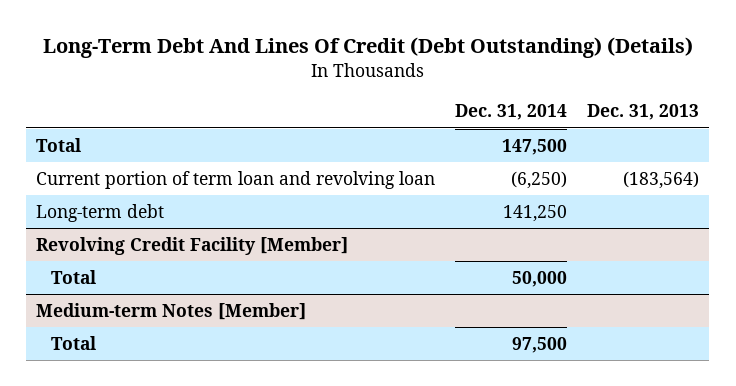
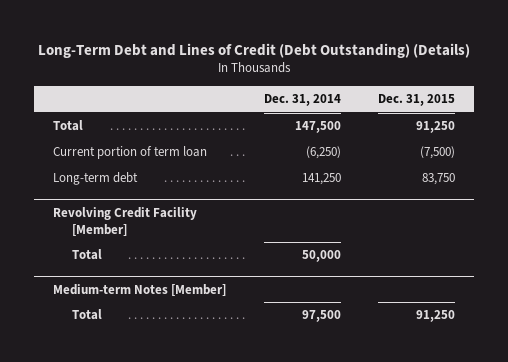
[42,37,693,59] Long-Term Debt And Lines Of Credit (Debt Outstanding) (Details) -> [38,42,471,58] Long-Term Debt and Lines of Credit (Debt Outstanding) (Details)
[587,104,700,121] Dec. 31, 2013 -> none
none -> [378,93,456,106] Dec. 31, 2015
[36,170,436,189] Current portion of term loan and revolving loan -> [52,146,207,160] Current portion of term loan

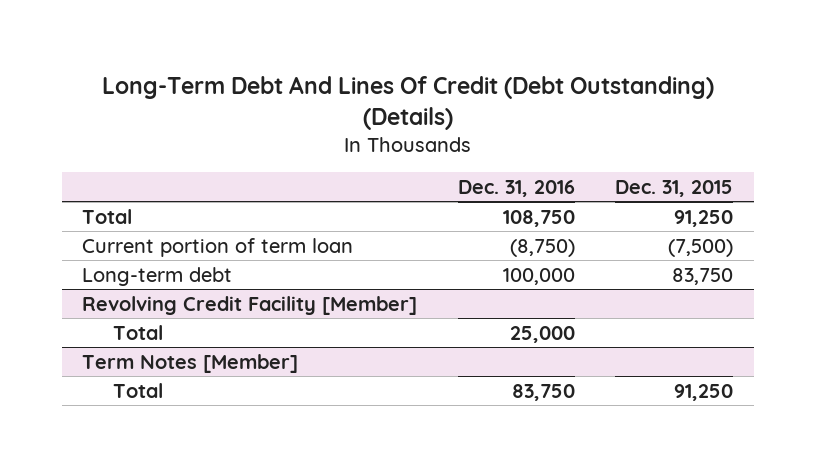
[38,42,471,58] Long-Term Debt and Lines of Credit (Debt Outstanding) (Details) -> [101,75,714,130] Long-Term Debt And Lines Of Credit (Debt Outstanding) (Details)
[263,93,341,106] Dec. 31, 2014 -> none
none -> [457,179,575,197] Dec. 31, 2016
[52,283,226,296] Medium-term Notes [Member] -> [82,353,299,373] Term Notes [Member]

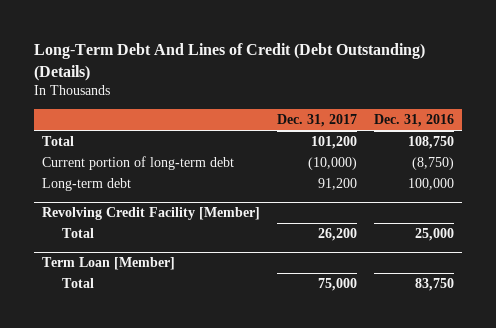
[101,75,714,130] Long-Term Debt And Lines Of Credit (Debt Outstanding) (Details) -> [33,43,425,81] Long-Term Debt And Lines of Credit (Debt Outstanding) (Details)
[615,179,734,197] Dec. 31, 2015 -> none
none -> [276,114,357,128] Dec. 31, 2017
[82,237,354,257] Current portion of term loan -> [42,156,235,171] Current portion of long-term debt
[82,353,299,373] Term Notes [Member] -> [42,257,176,271] Term Loan [Member]

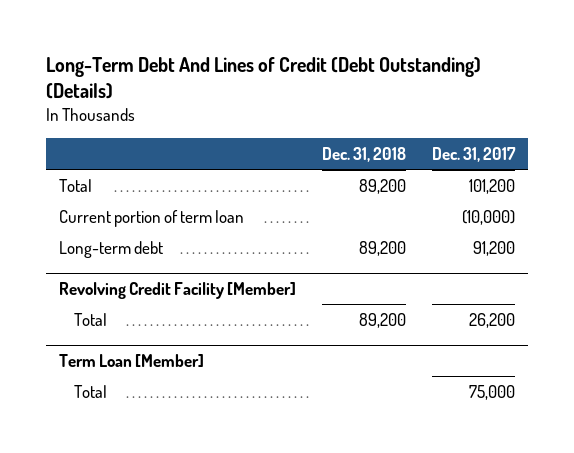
[373,114,454,128] Dec. 31, 2016 -> none
none -> [321,146,406,162] Dec. 31, 2018
[42,156,235,171] Current portion of long-term debt -> [58,209,244,227] Current portion of term loan

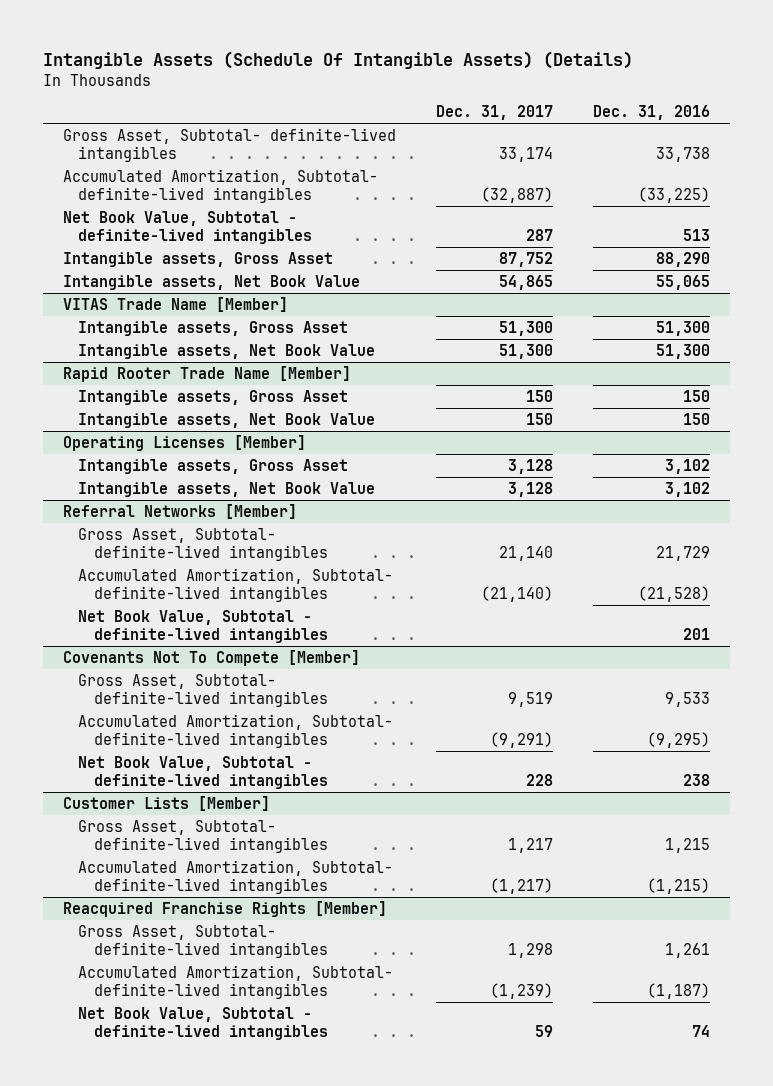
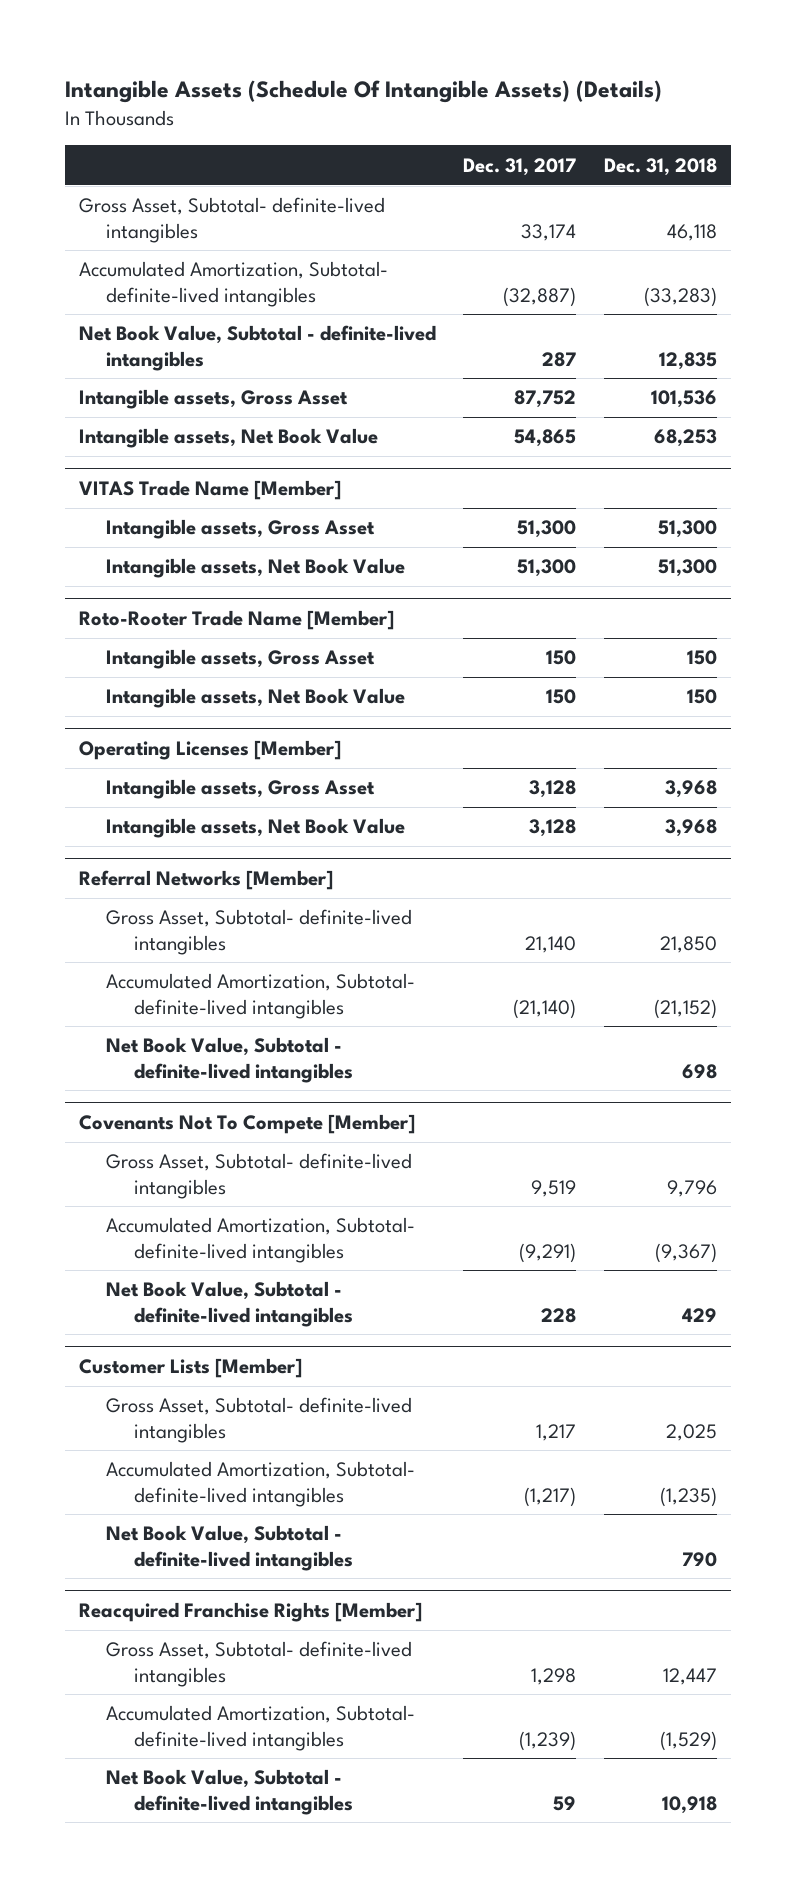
[593,105,711,121] Dec. 31, 2016 -> none
none -> [603,157,717,176] Dec. 31, 2018
[62,365,351,382] Rapid Rooter Trade Name [Member] -> [78,610,394,631] Roto-Rooter Trade Name [Member]
none -> [106,1525,353,1571] Net Book Value, Subtotal - definite-lived intangibles

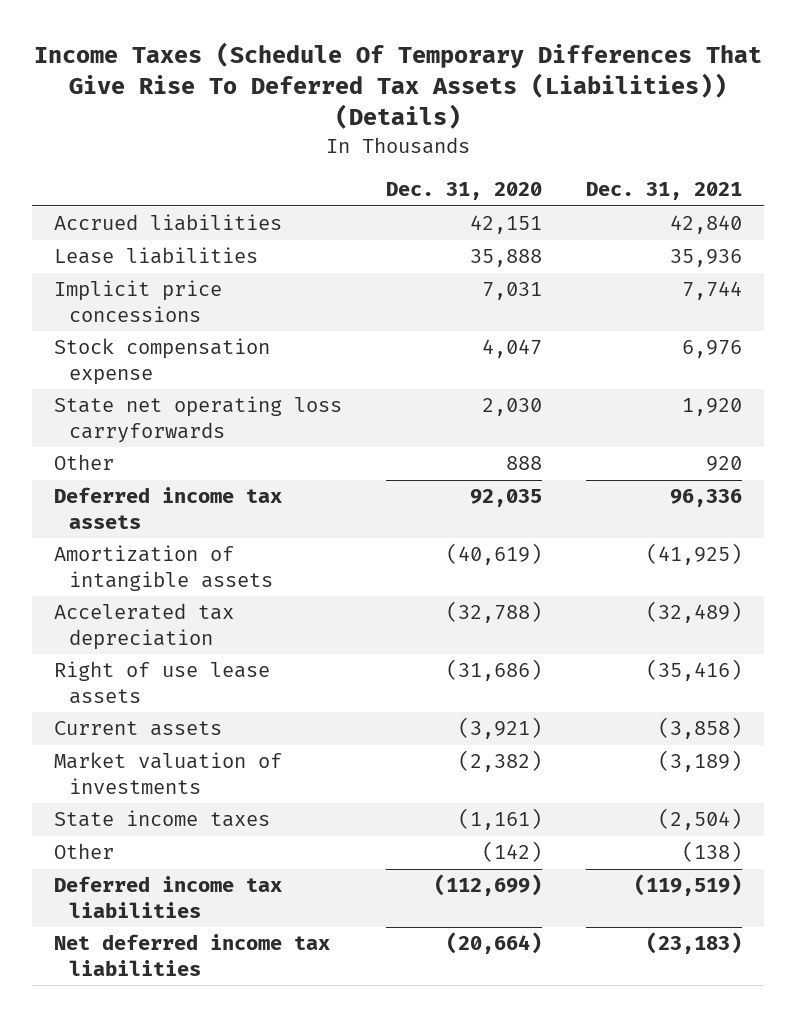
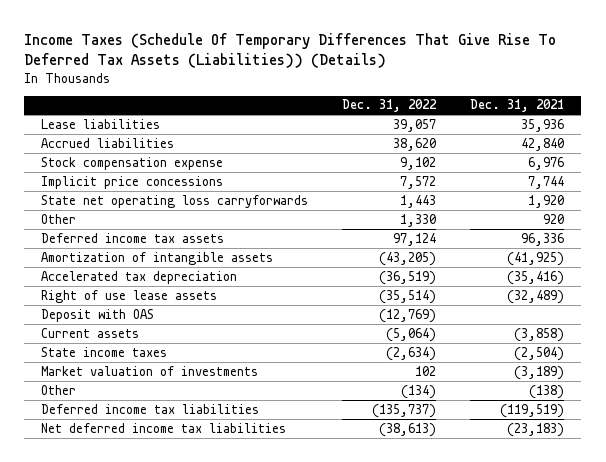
[385,182,542,201] Dec. 31, 2020 -> none
none -> [342,99,438,113] Dec. 31, 2022
[53,214,282,232] Accrued liabilities -> [41,137,175,148] Accrued liabilities
[53,280,222,322] Implicit price concessions -> [41,175,224,189] Implicit price concessions
[646,601,743,624] (32,489) -> [507,270,565,285] (35,416)
[646,659,743,682] (35,416) -> [507,289,565,304] (32,489)
none -> [41,308,155,322] Deposit with OAS
[53,752,282,794] Market valuation of investments -> [41,365,259,376] Market valuation of investments

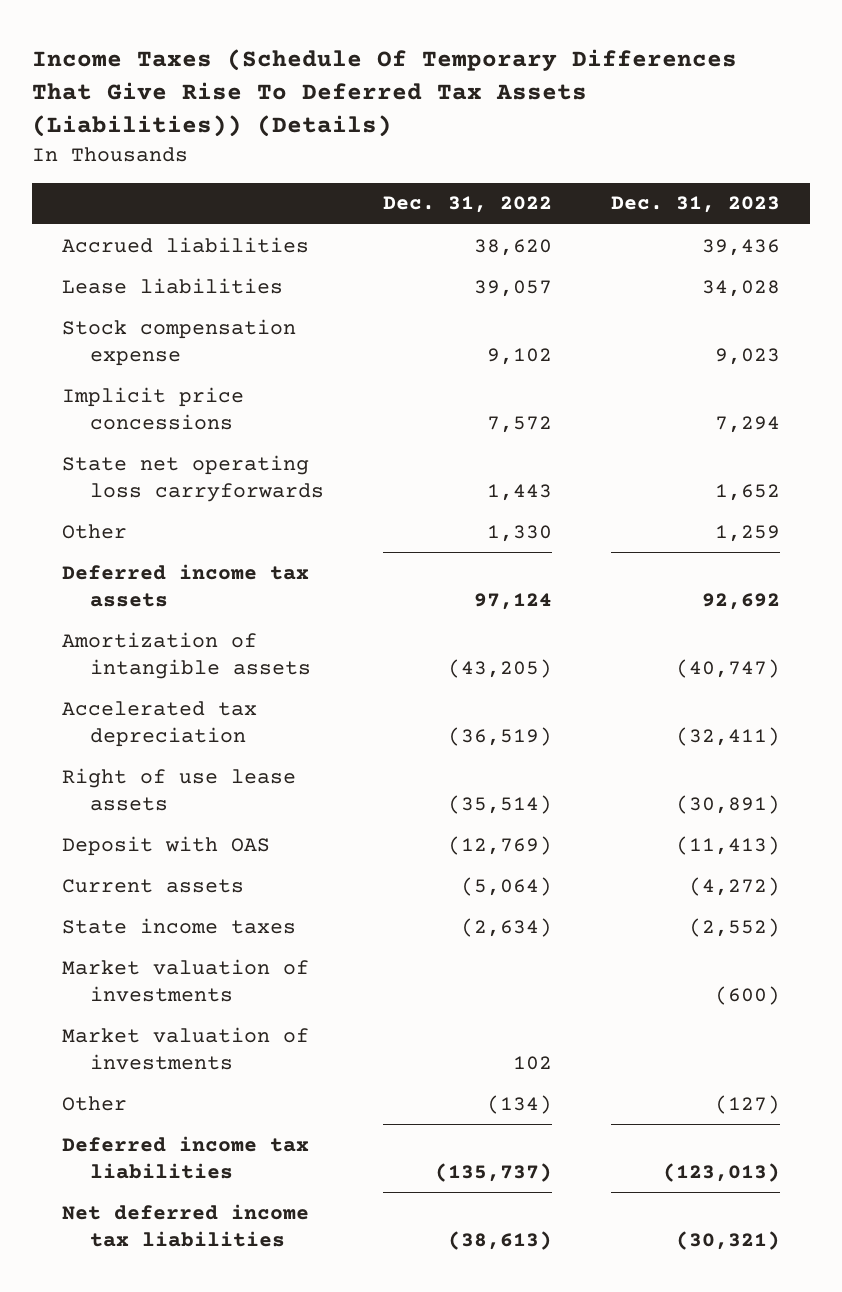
[470,99,565,113] Dec. 31, 2021 -> none
none -> [611,196,781,214] Dec. 31, 2023
[41,118,161,129] Lease liabilities -> [61,277,283,294] Lease liabilities
none -> [61,958,309,1002] Market valuation of investments

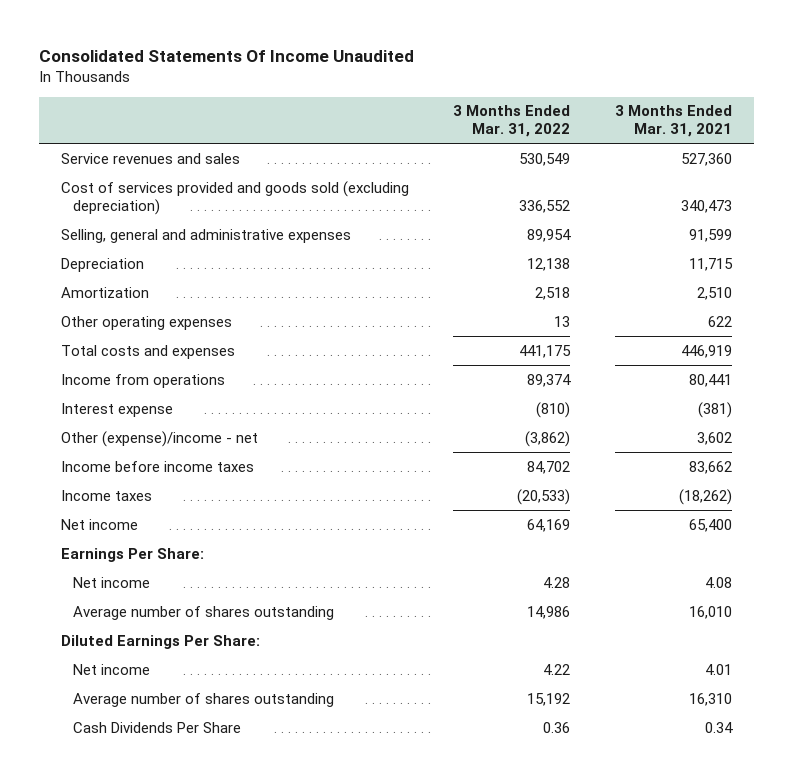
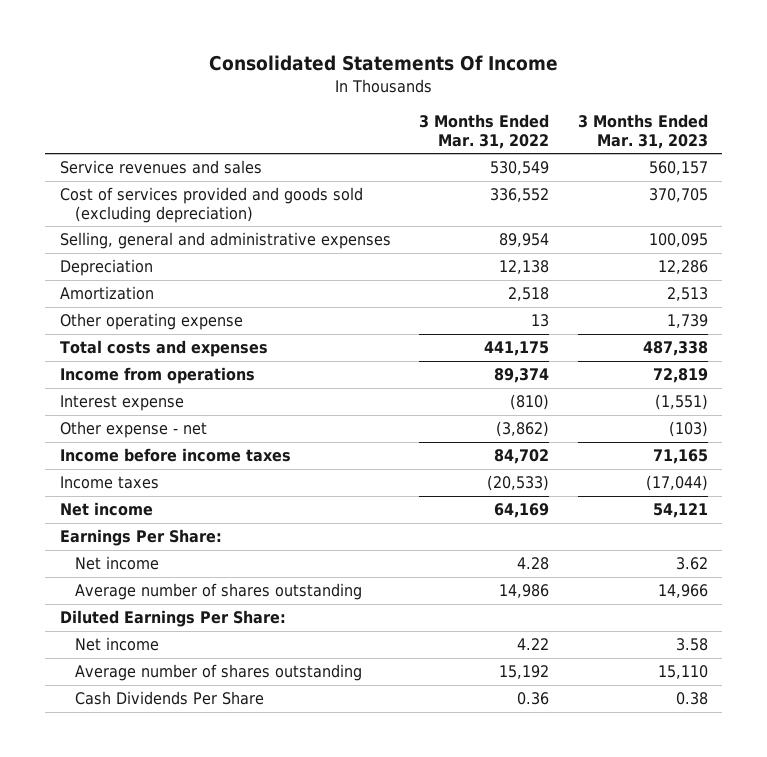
[38,49,414,62] Consolidated Statements Of Income Unaudited -> [208,55,558,72] Consolidated Statements Of Income
[614,105,732,138] 3 Months Ended Mar. 31, 2021 -> none
none -> [577,114,708,149] 3 Months Ended Mar. 31, 2023
[60,315,232,330] Other operating expenses -> [59,313,243,331] Other operating expense
[60,430,258,447] Other (expense)/income - net -> [59,421,207,439] Other expense - net

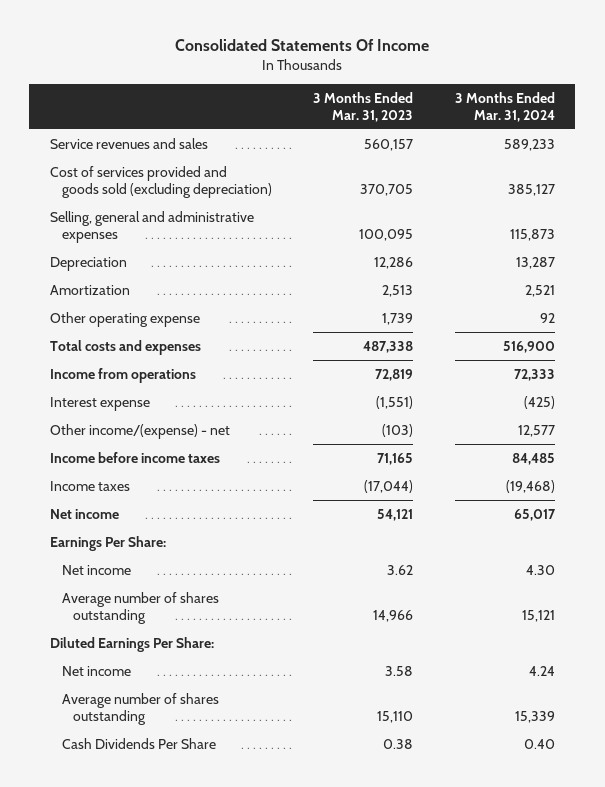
[419,114,550,149] 3 Months Ended Mar. 31, 2022 -> none
none -> [454,91,555,122] 3 Months Ended Mar. 31, 2024
[59,421,207,439] Other expense - net -> [50,423,231,439] Other income/(expense) - net

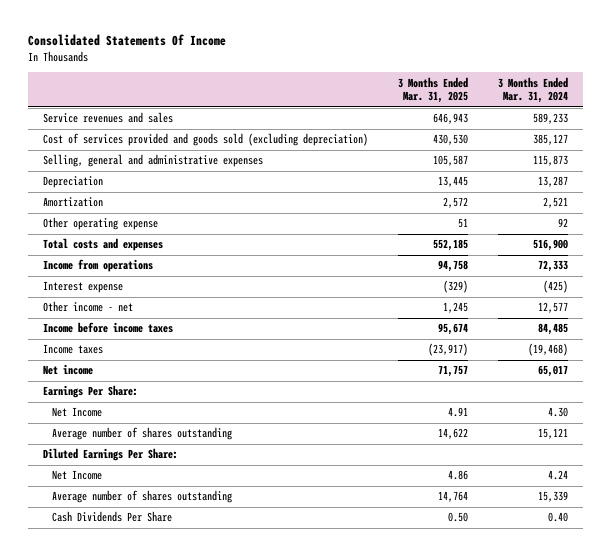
[313,91,414,122] 3 Months Ended Mar. 31, 2023 -> none
none -> [397,76,468,104] 3 Months Ended Mar. 31, 2025
[50,423,231,439] Other income/(expense) - net -> [42,301,133,313] Other income - net
[61,564,131,575] Net income -> [51,407,102,418] Net Income
[61,665,131,676] Net income -> [51,470,102,481] Net Income

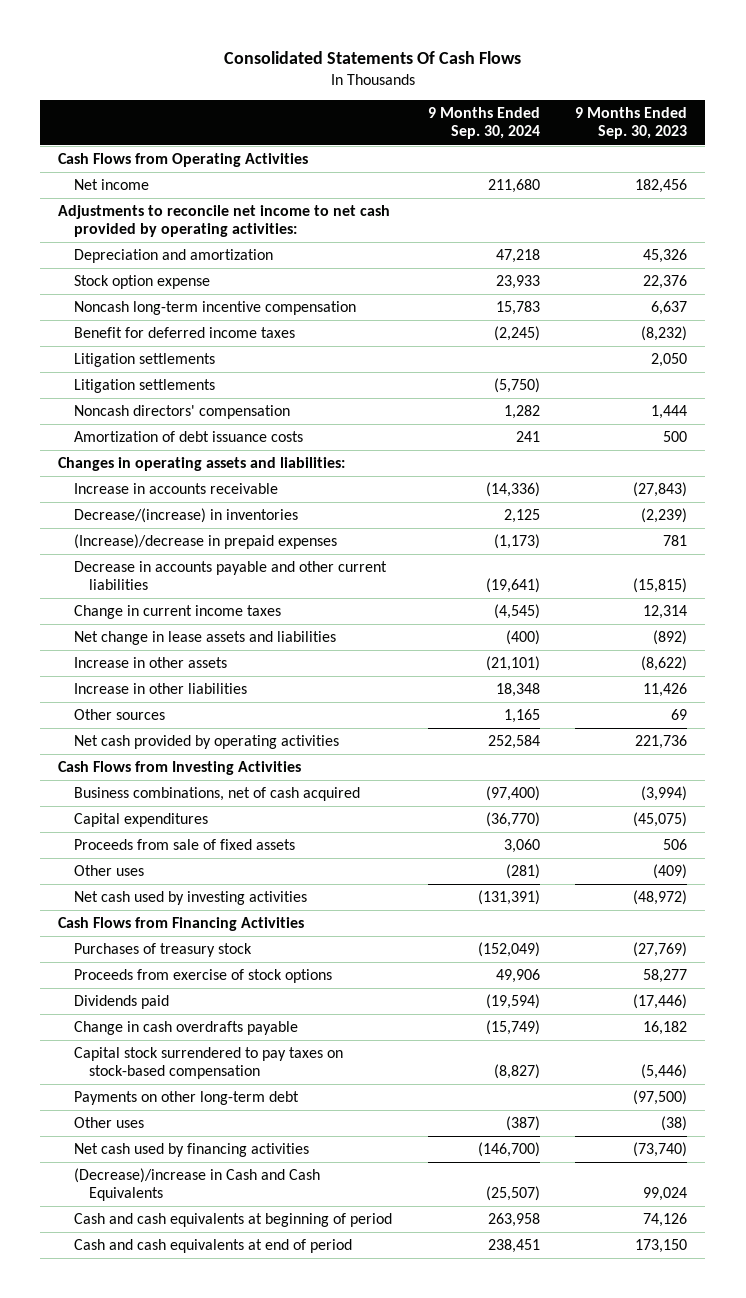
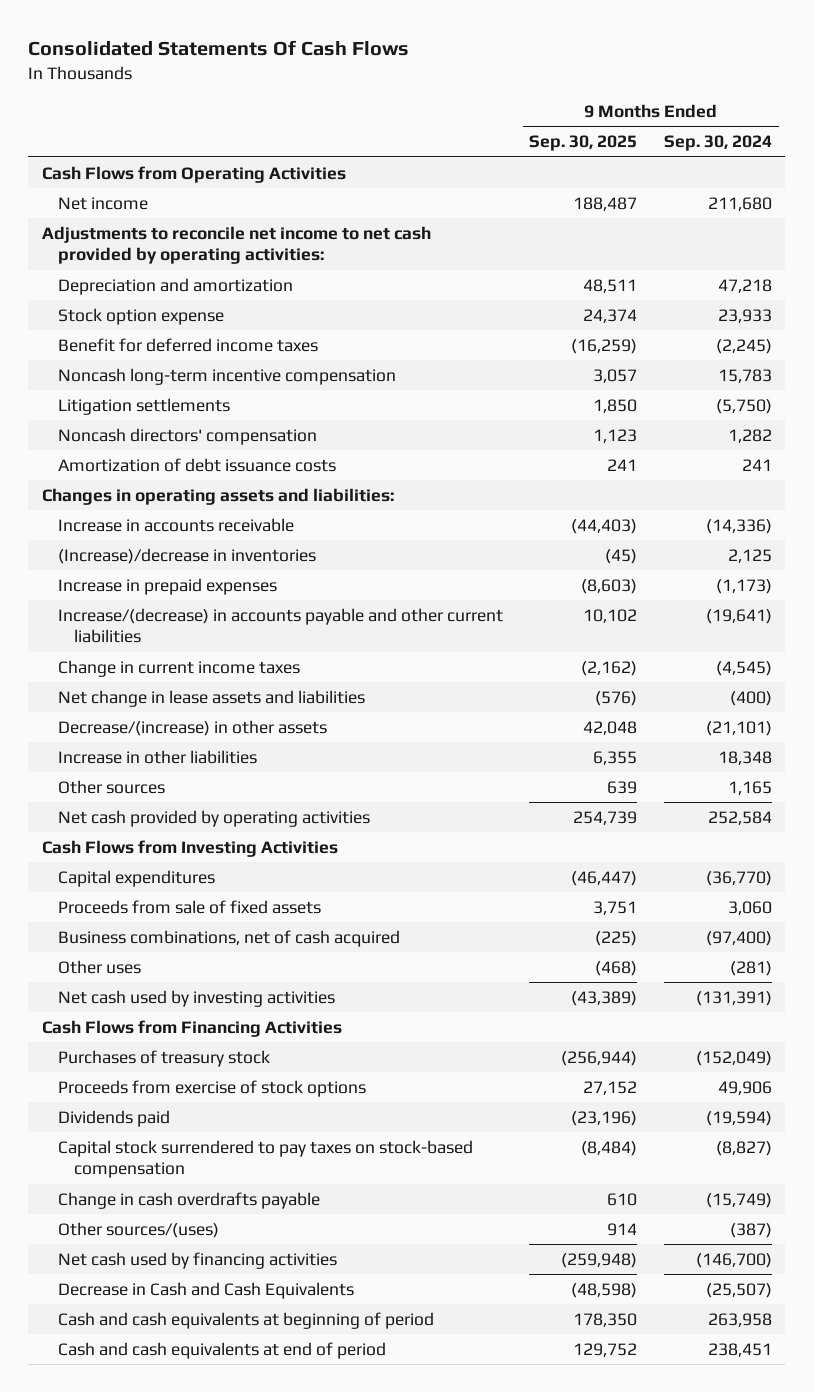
[575,107,688,140] 9 Months Ended Sep. 30, 2023 -> none
none -> [529,135,638,152] Sep. 30, 2025
[73,353,215,368] Litigation settlements -> none
[73,301,356,316] Noncash long-term incentive compensation -> [57,367,396,385] Noncash long-term incentive compensation
[73,508,298,524] Decrease/(increase) in inventories -> [57,547,316,564] (Increase)/decrease in inventories
[73,534,337,550] (Increase)/decrease in prepaid expenses -> [57,577,277,595] Increase in prepaid expenses
[73,561,387,591] Decrease in accounts payable and other current liabilities -> [57,607,503,644] Increase/(decrease) in accounts payable and other current liabilities
[73,657,227,669] Increase in other assets -> [57,719,327,736] Decrease/(increase) in other assets
[73,787,360,802] Business combinations, net of cash acquired -> [57,929,400,947] Business combinations, net of cash acquired
[73,1091,299,1106] Payments on other long-term debt -> none
[73,1021,298,1036] Change in cash overdrafts payable -> [57,1191,320,1209] Change in cash overdrafts payable
[73,1117,144,1129] Other uses -> [57,1221,219,1238] Other sources/(uses)
[73,1168,320,1202] (Decrease)/increase in Cash and Cash Equivalents -> [57,1281,354,1299] Decrease in Cash and Cash Equivalents

